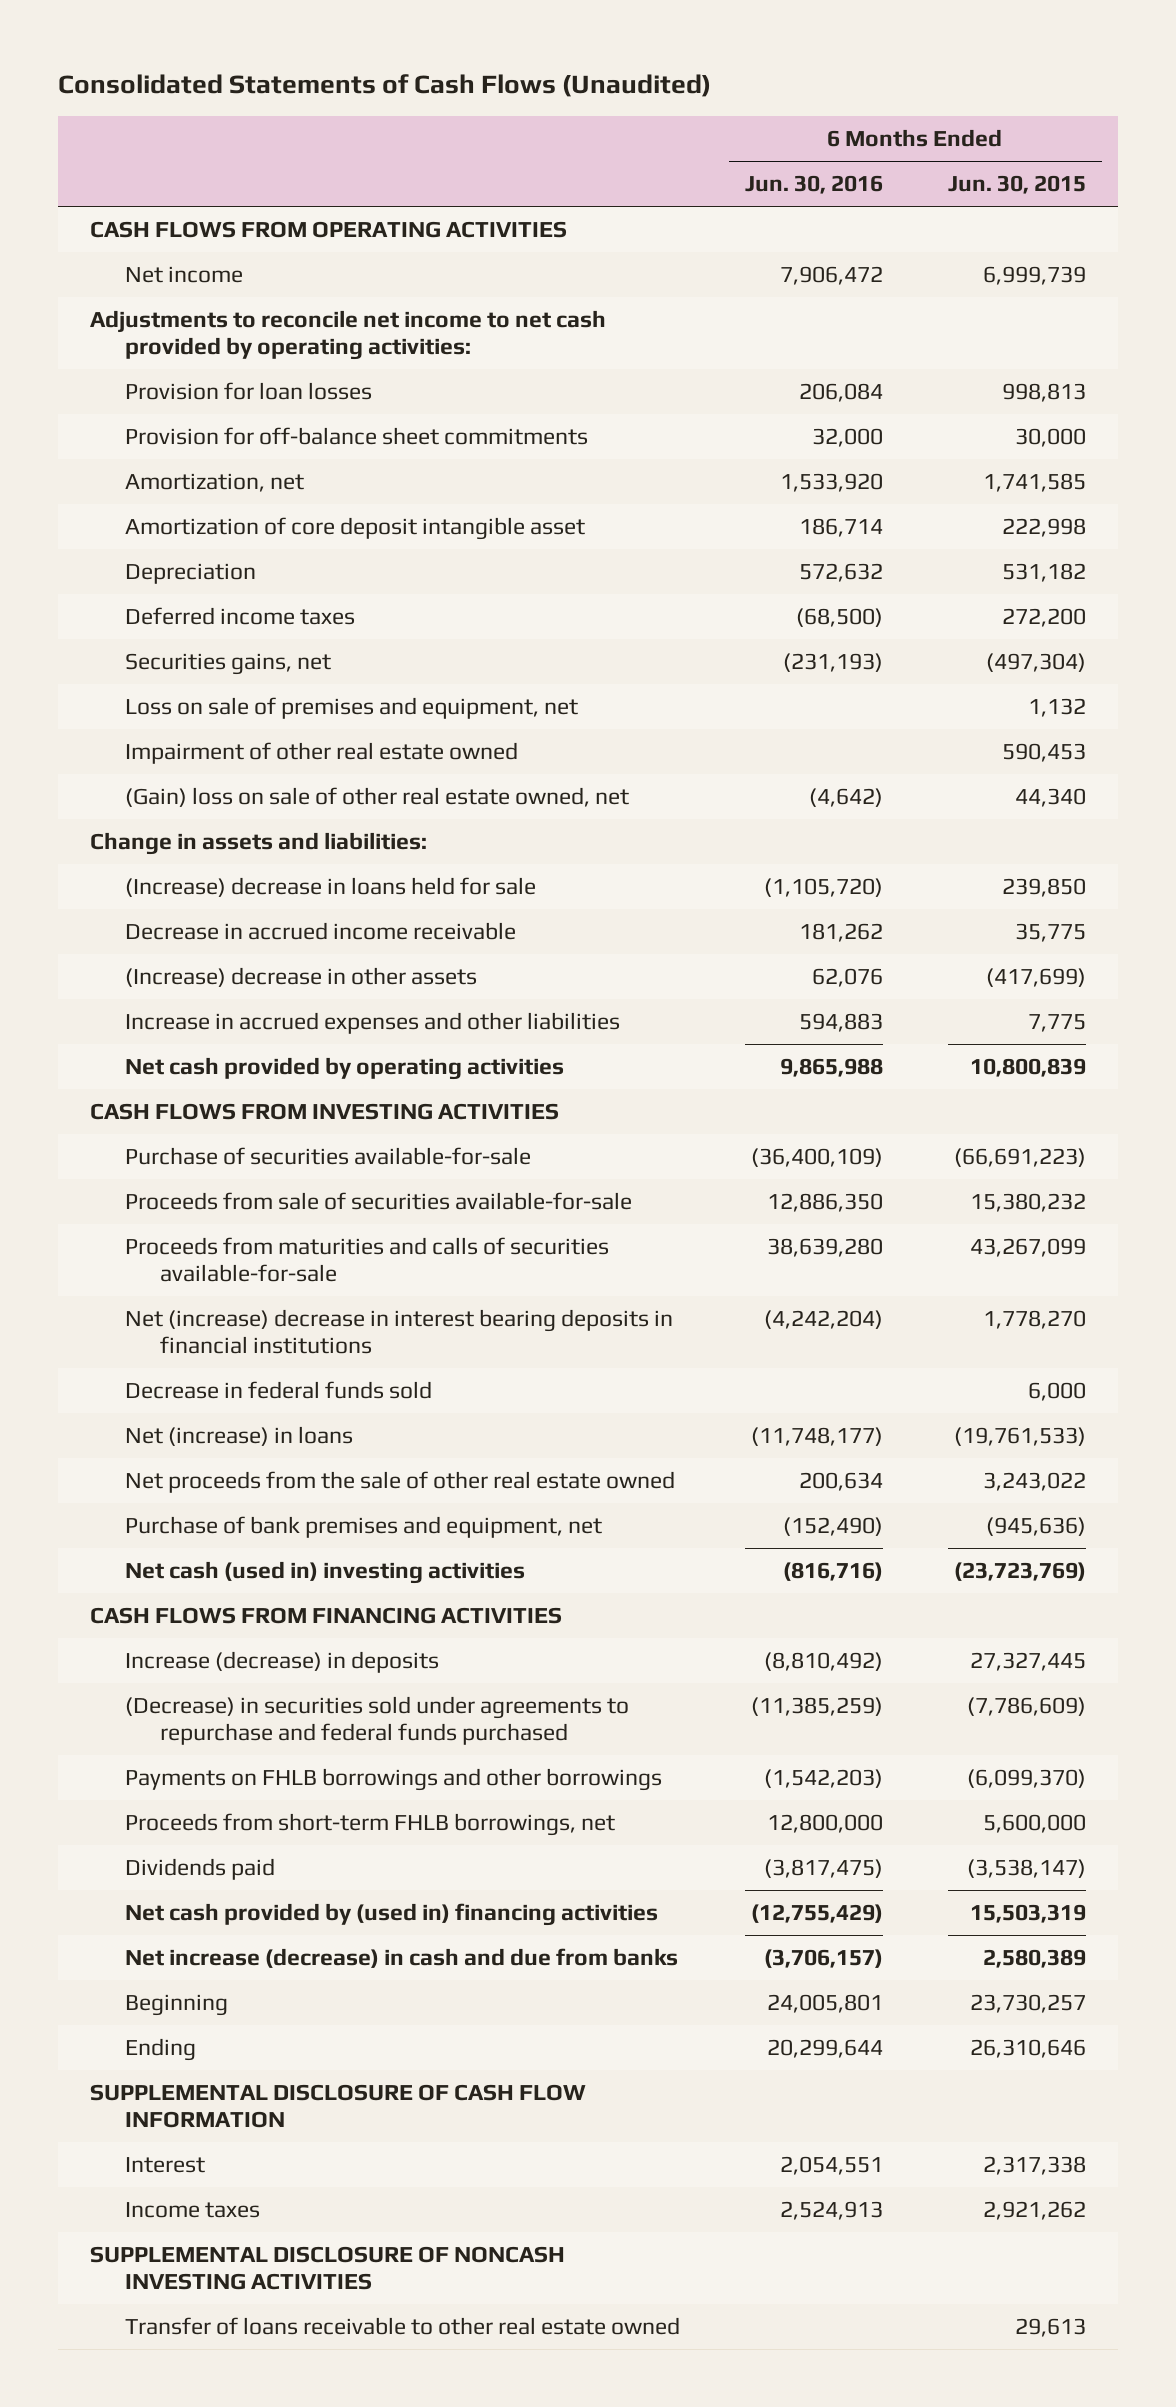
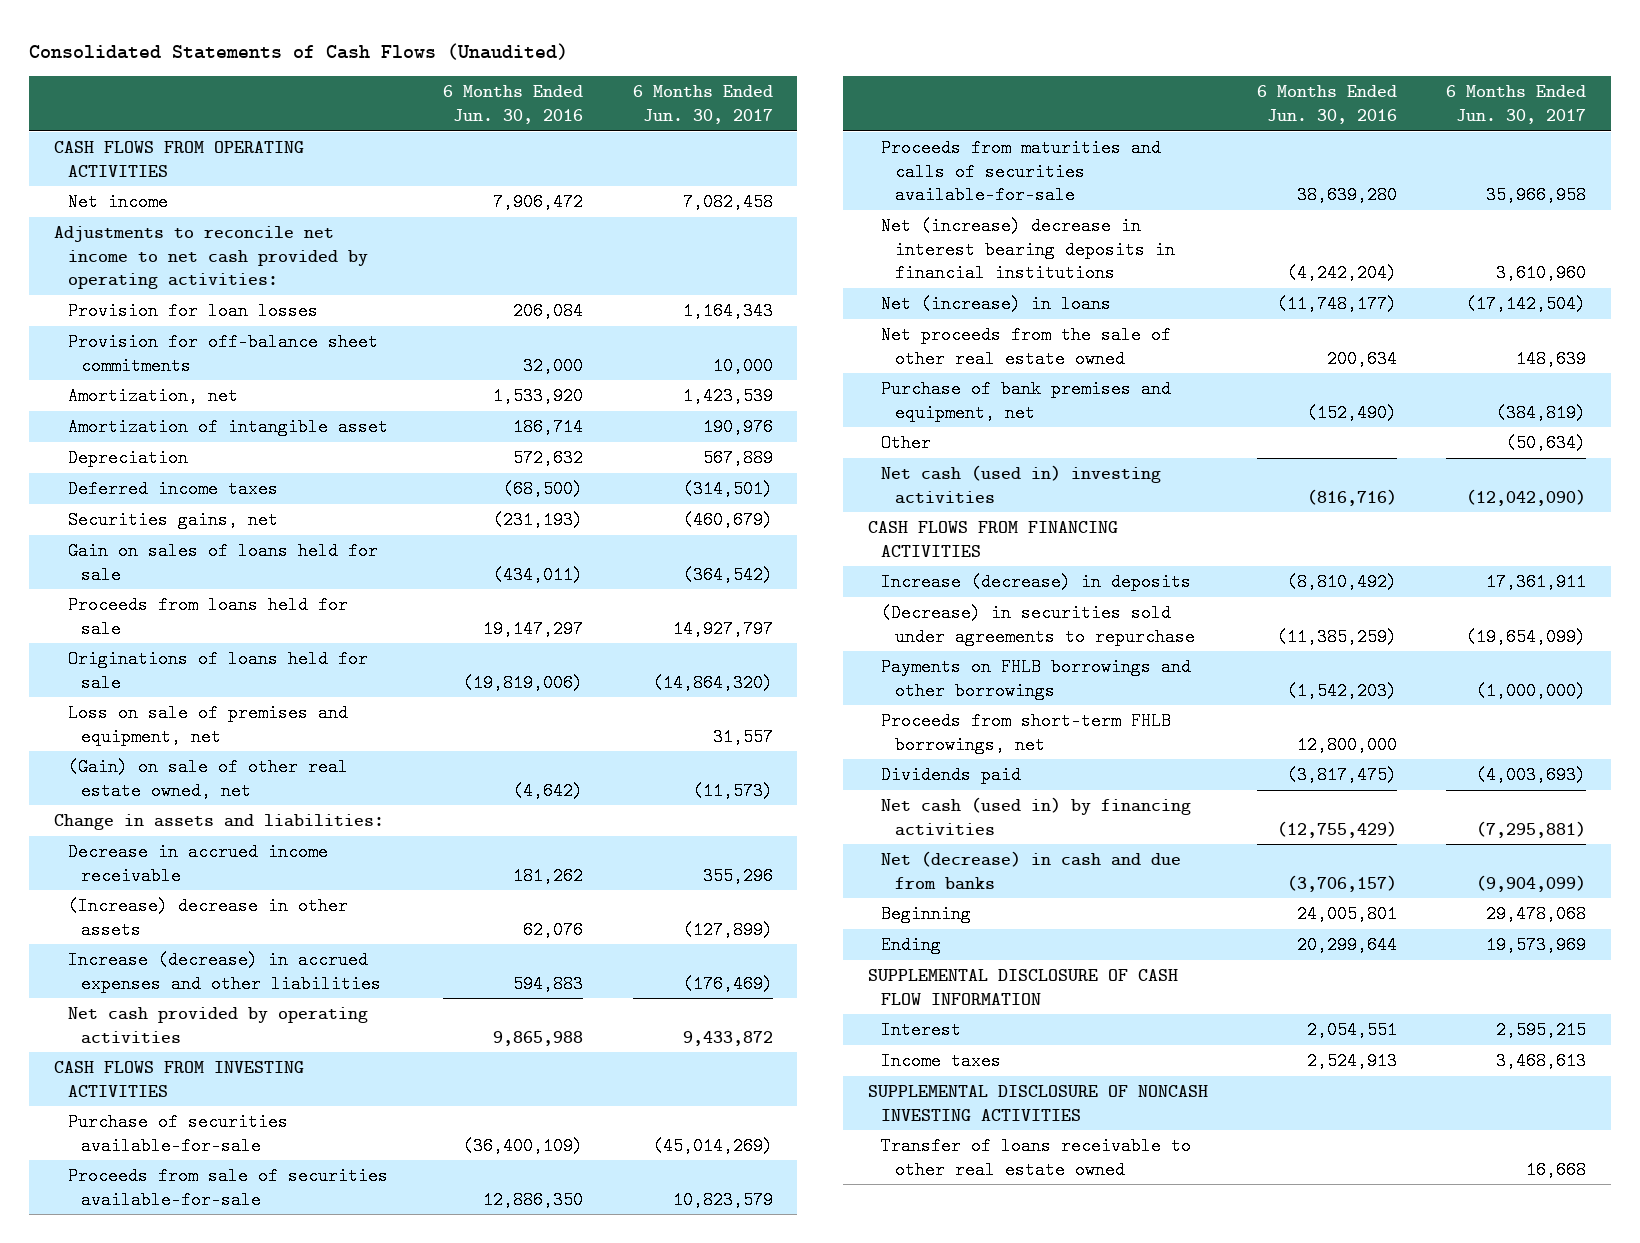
[947,175,1086,195] Jun. 30, 2015 -> none
none -> [632,85,773,124] 6 Months Ended Jun. 30, 2017
[124,516,585,540] Amortization of core deposit intangible asset -> [67,418,388,437] Amortization of intangible asset
none -> [67,542,378,584] Gain on sales of loans held for sale
none -> [67,596,348,638] Proceeds from loans held for sale
none -> [67,650,368,692] Originations of loans held for sale
[124,741,518,764] Impairment of other real estate owned -> none
[124,786,629,807] (Gain) loss on sale of other real estate owned, net -> [67,758,348,800] (Gain) on sale of other real estate owned, net
[124,876,536,897] (Increase) decrease in loans held for sale -> none
[124,1011,620,1034] Increase in accrued expenses and other liabilities -> [67,951,382,993] Increase (decrease) in accrued expenses and other liabilities
[124,1380,432,1399] Decrease in federal funds sold -> none
none -> [881,434,932,453] Other
[124,1695,629,1745] (Decrease) in securities sold under agreements to repurchase and federal funds purchased -> [881,604,1195,646] (Decrease) in securities sold under agreements to repurchase
[124,1902,658,1926] Net cash provided by (used in) financing activities -> [881,797,1192,836] Net cash (used in) by financing activities
[124,1947,678,1968] Net increase (decrease) in cash and due from banks -> [881,851,1182,890] Net (decrease) in cash and due from banks

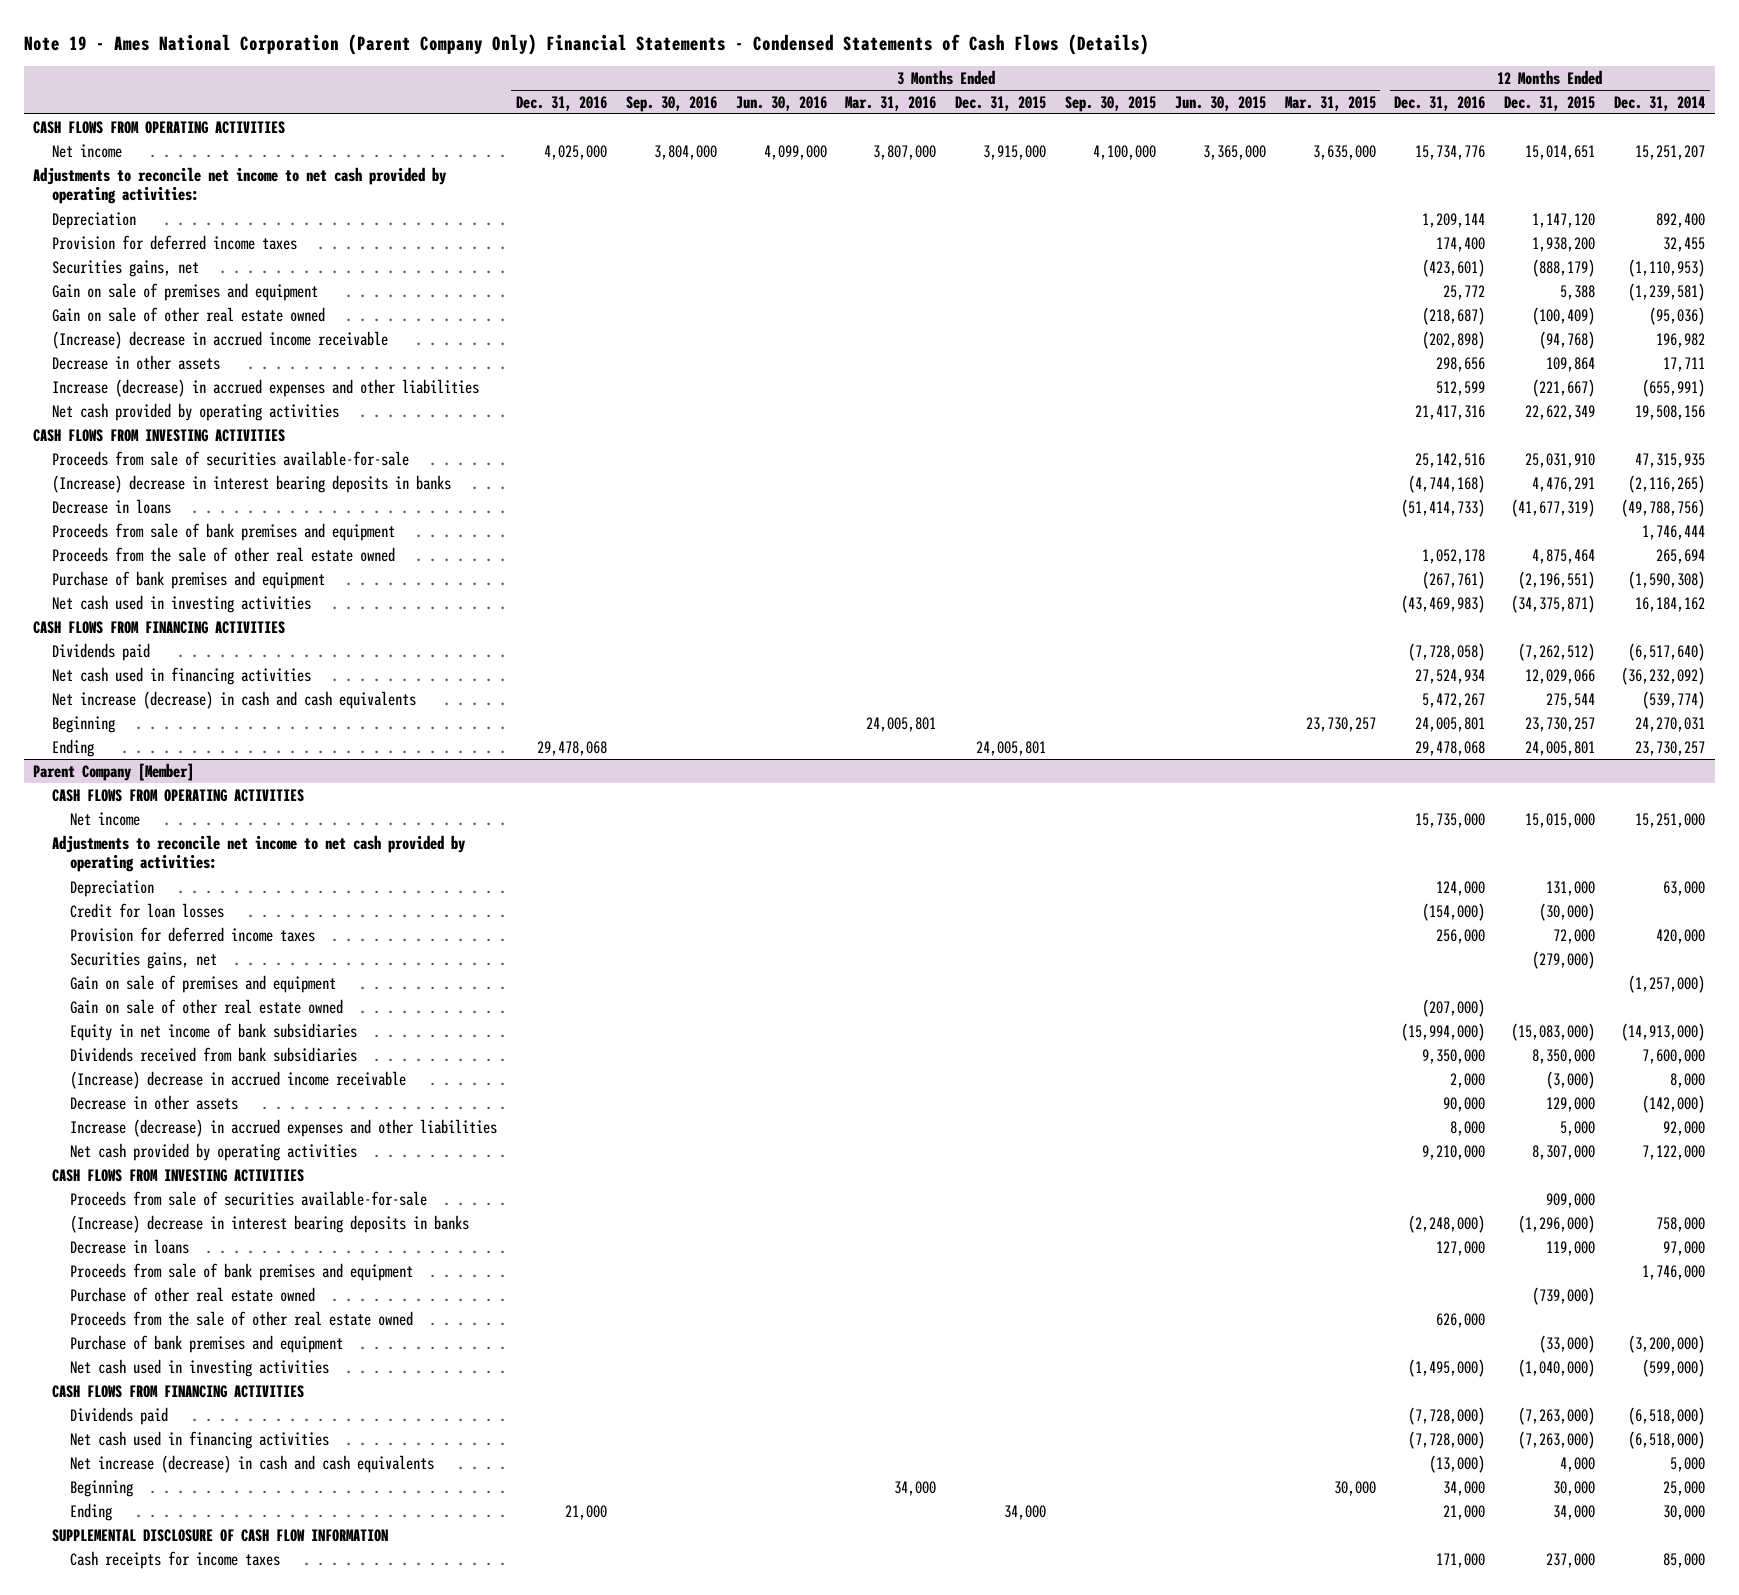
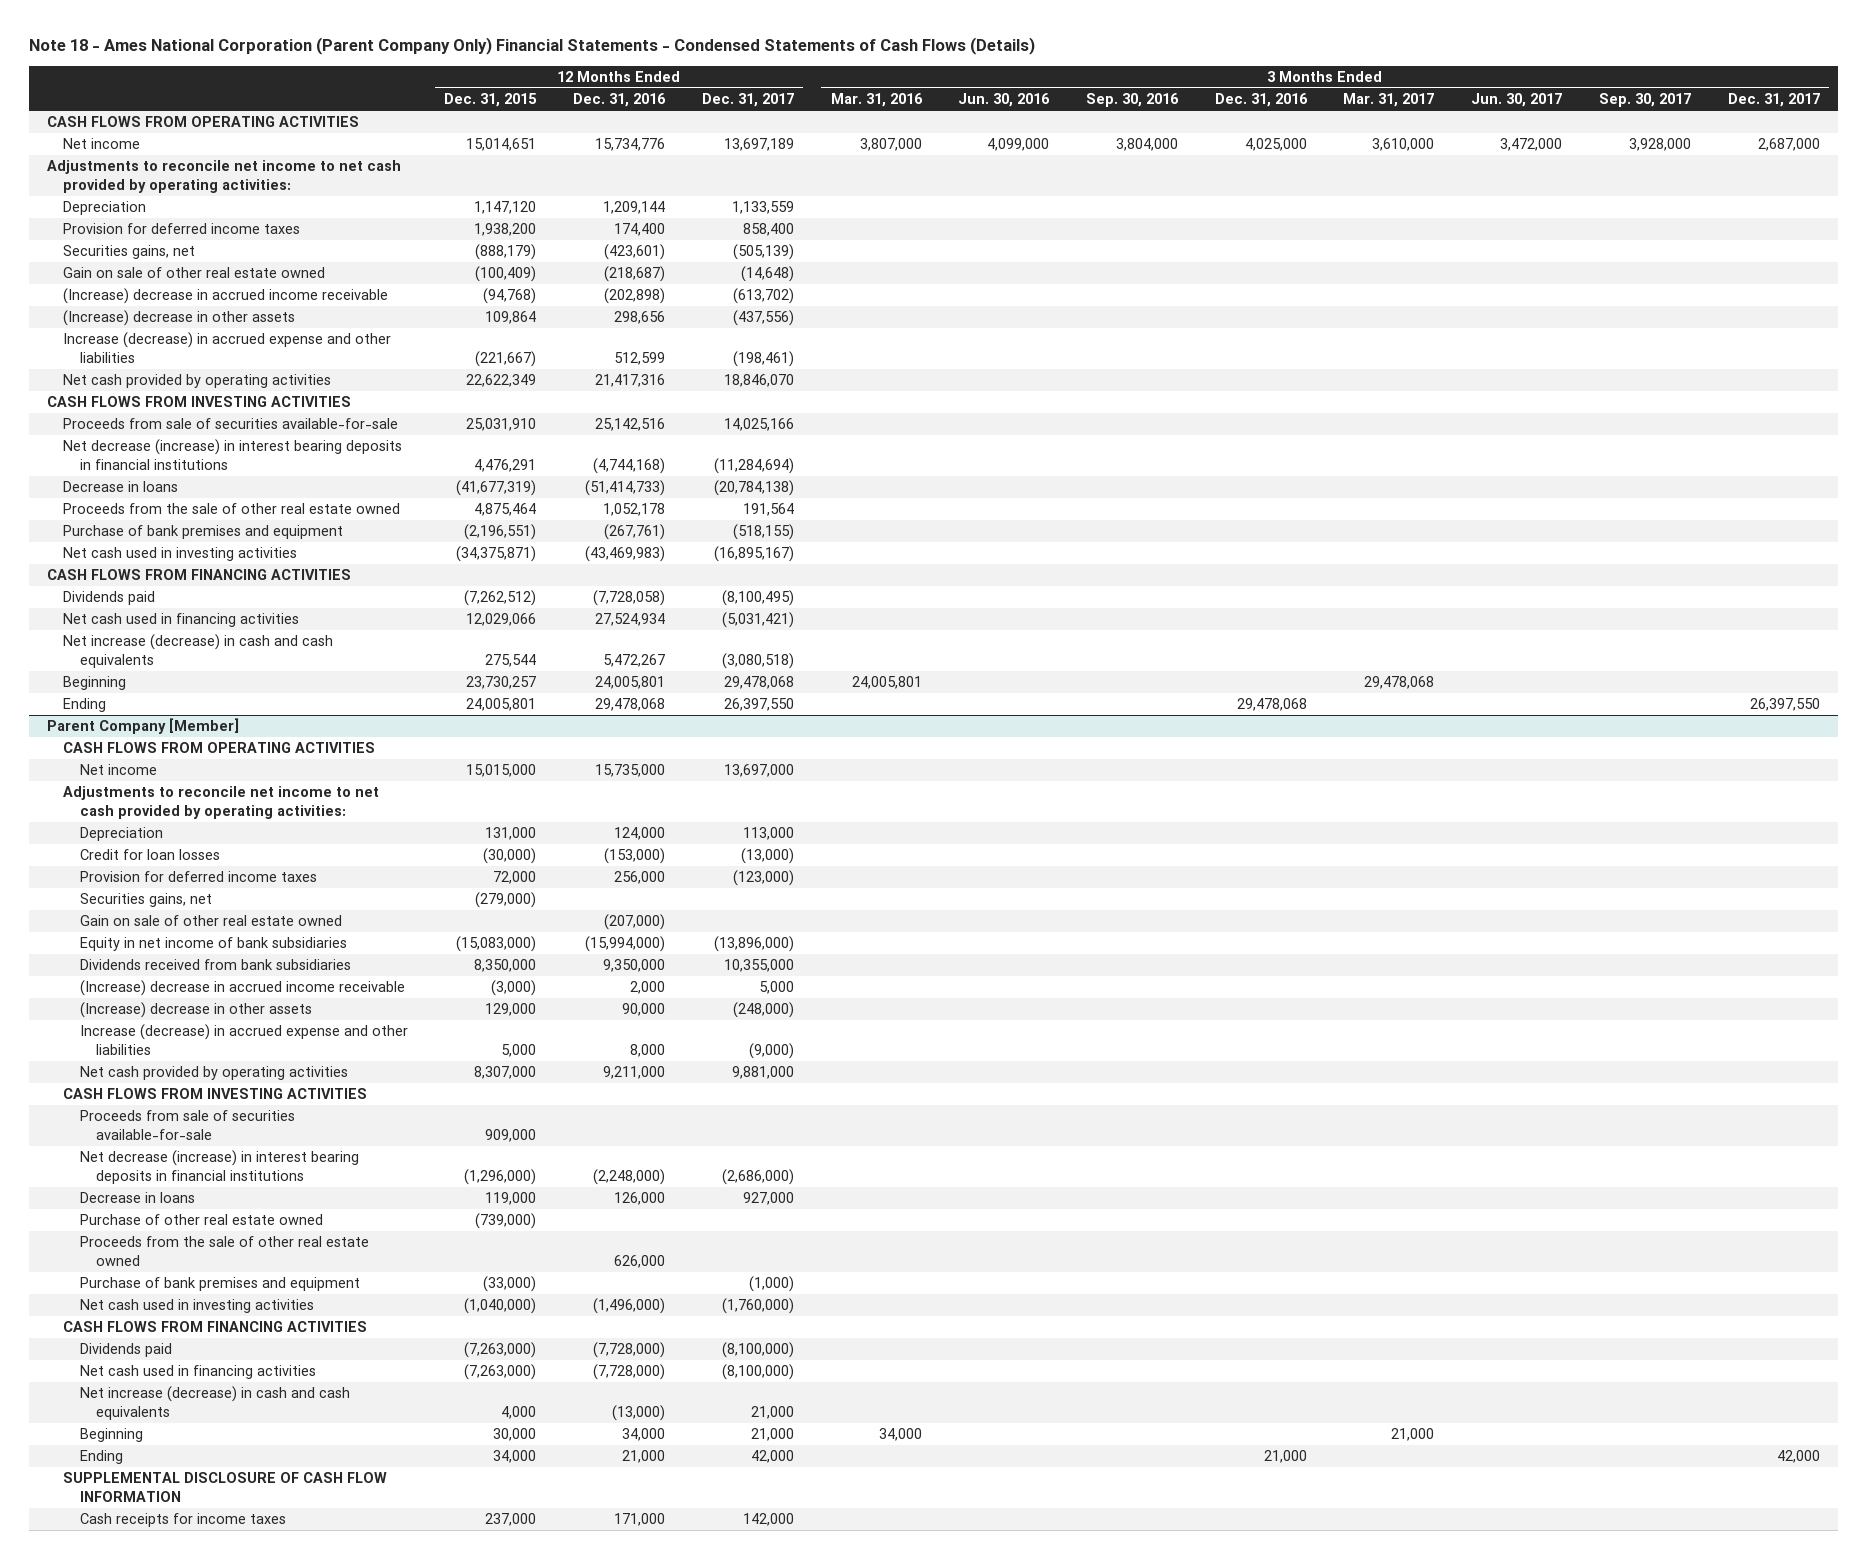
[23,33,1149,55] Note 19 - Ames National Corporation (Parent Company Only) Financial Statements - Condensed Statements of Cash Flows (Details) -> [28,37,1035,56] Note 18 - Ames National Corporation (Parent Company Only) Financial Statements - Condensed Statements of Cash Flows (Details)
[955,95,1047,111] Dec. 31, 2015 -> none
[1065,95,1157,112] Sep. 30, 2015 -> none
[1174,95,1266,111] Jun. 30, 2015 -> none
[1284,95,1376,111] Mar. 31, 2015 -> none
[1614,95,1706,111] Dec. 31, 2014 -> none
none -> [701,93,794,108] Dec. 31, 2017
none -> [1343,93,1435,108] Mar. 31, 2017
none -> [1471,93,1563,108] Jun. 30, 2017
none -> [1598,93,1691,108] Sep. 30, 2017
none -> [1727,93,1820,108] Dec. 31, 2017
[51,282,318,301] Gain on sale of premises and equipment -> none
[51,354,220,370] Decrease in other assets -> [63,310,296,327] (Increase) decrease in other assets
[51,378,479,397] Increase (decrease) in accrued expenses and other liabilities -> [63,332,392,363] Increase (decrease) in accrued expense and other liabilities
[51,474,451,493] (Increase) decrease in interest bearing deposits in banks -> [63,439,403,470] Net decrease (increase) in interest bearing deposits in financial institutions
[51,522,395,541] Proceeds from sale of bank premises and equipment -> none
[1422,902,1486,921] (154,000) -> [604,848,666,865] (153,000)
[70,974,337,993] Gain on sale of premises and equipment -> none
[70,1094,239,1110] Decrease in other assets -> [79,1002,312,1019] (Increase) decrease in other assets
[70,1118,498,1137] Increase (decrease) in accrued expenses and other liabilities -> [79,1024,408,1055] Increase (decrease) in accrued expense and other liabilities
[1422,1144,1486,1160] 9,210,000 -> [603,1066,666,1080] 9,211,000
[70,1262,414,1281] Proceeds from sale of bank premises and equipment -> none
[70,1214,470,1233] (Increase) decrease in interest bearing deposits in banks -> [79,1150,359,1184] Net decrease (increase) in interest bearing deposits in financial institutions
[1436,1240,1486,1256] 127,000 -> [614,1192,666,1206] 126,000
[1408,1358,1486,1377] (1,495,000) -> [593,1298,666,1315] (1,496,000)

